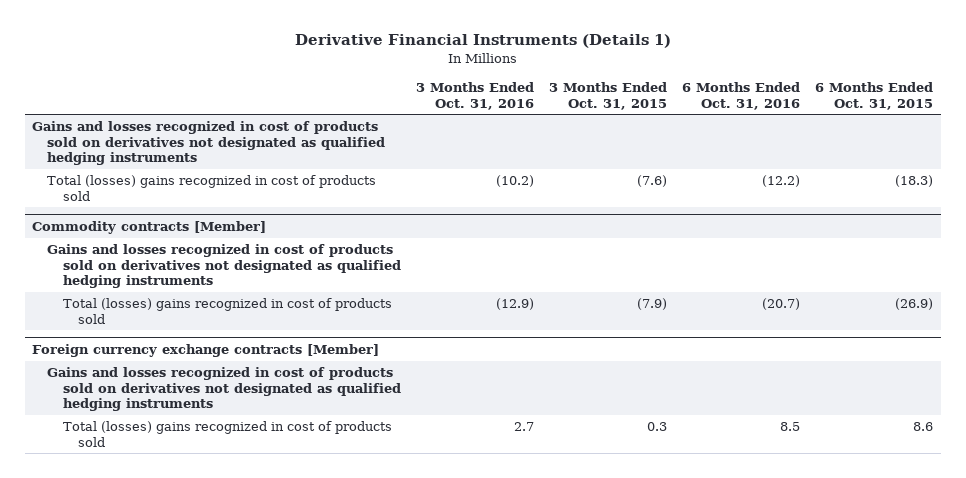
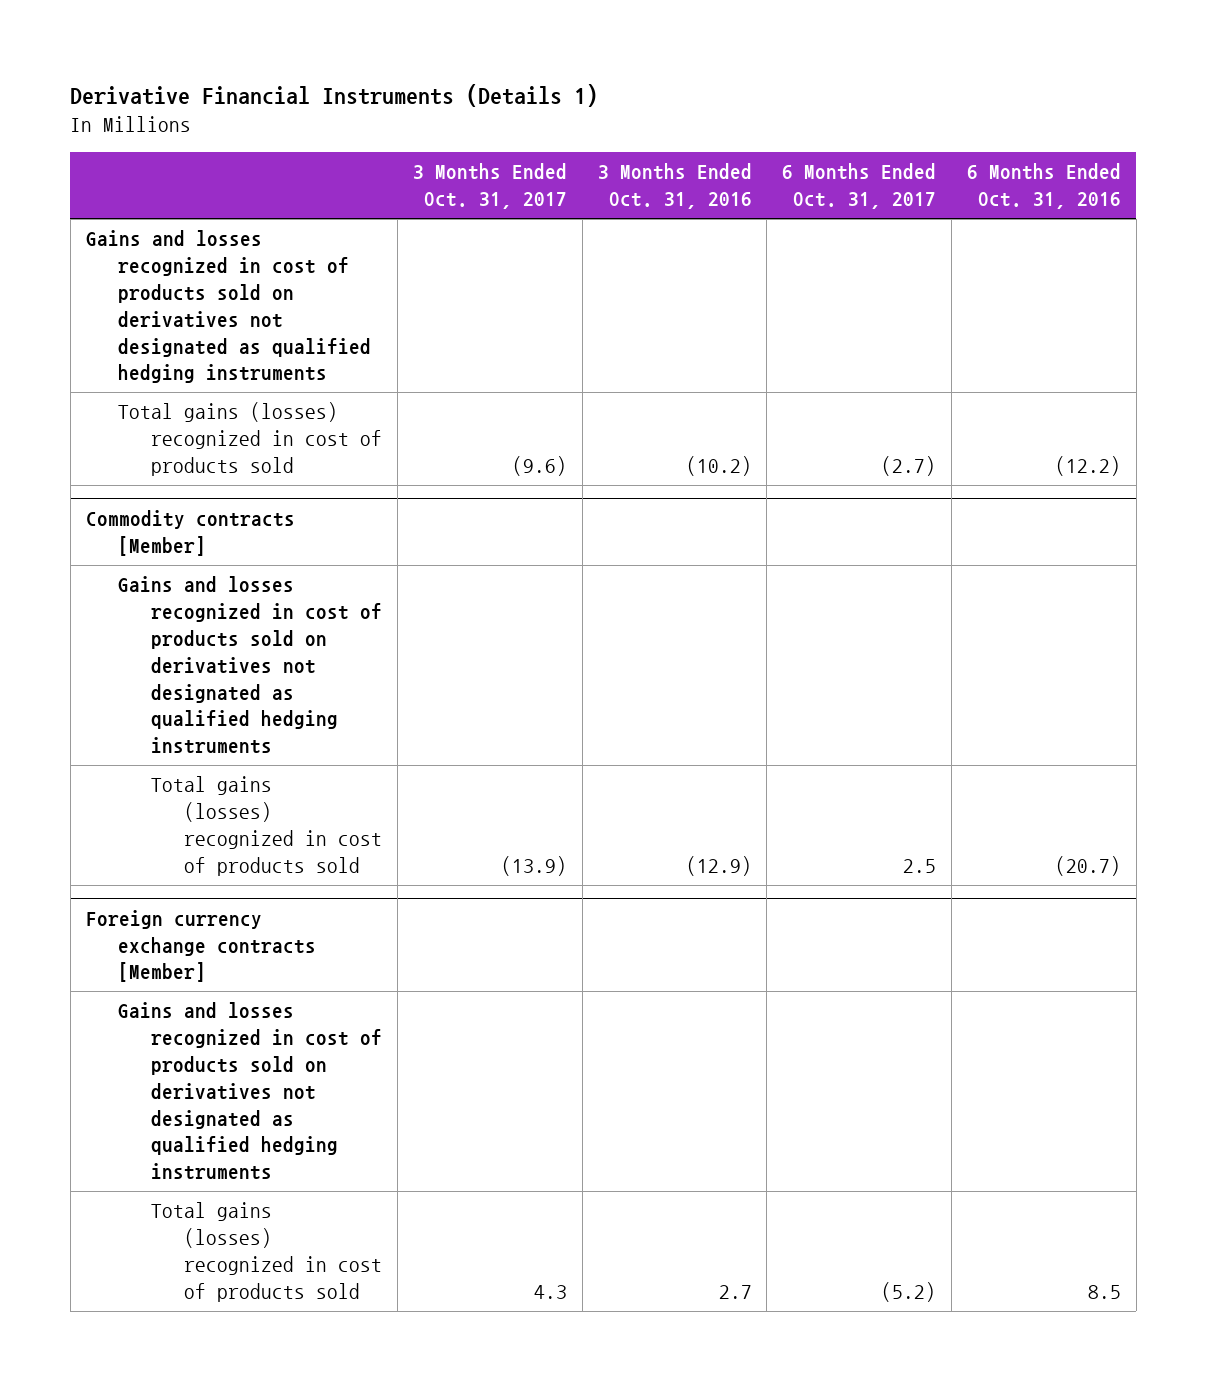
[548,82,667,110] 3 Months Ended Oct. 31, 2015 -> none
[815,82,934,110] 6 Months Ended Oct. 31, 2015 -> none
none -> [412,163,567,209] 3 Months Ended Oct. 31, 2017
none -> [782,163,937,209] 6 Months Ended Oct. 31, 2017
[47,175,377,201] Total (losses) gains recognized in cost of products sold -> [118,402,383,477] Total gains (losses) recognized in cost of products sold
[62,298,392,324] Total (losses) gains recognized in cost of products sold -> [151,776,382,876] Total gains (losses) recognized in cost of products sold
[62,421,392,447] Total (losses) gains recognized in cost of products sold -> [151,1202,382,1302] Total gains (losses) recognized in cost of products sold

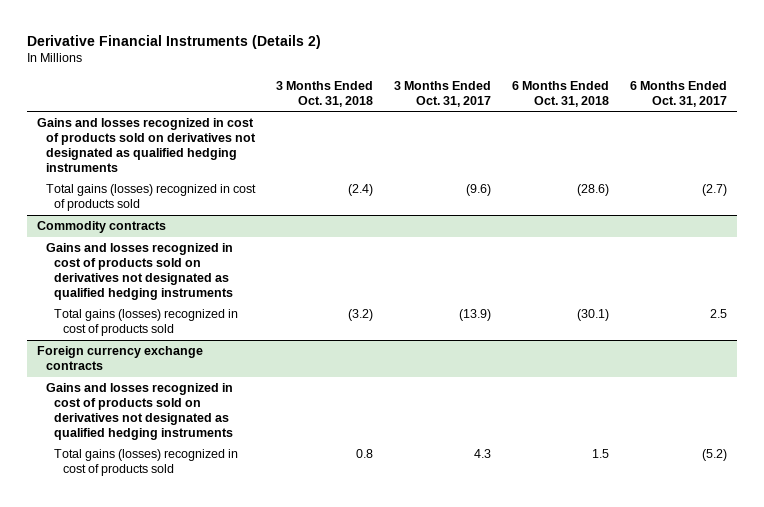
[70,83,599,107] Derivative Financial Instruments (Details 1) -> [26,34,321,49] Derivative Financial Instruments (Details 2)
[597,163,752,209] 3 Months Ended Oct. 31, 2016 -> none
[967,163,1122,209] 6 Months Ended Oct. 31, 2016 -> none
none -> [275,80,373,107] 3 Months Ended Oct. 31, 2018
none -> [511,80,609,107] 6 Months Ended Oct. 31, 2018
[85,509,295,556] Commodity contracts [Member] -> [37,221,167,234] Commodity contracts
[85,909,317,983] Foreign currency exchange contracts [Member] -> [37,346,204,370] Foreign currency exchange contracts

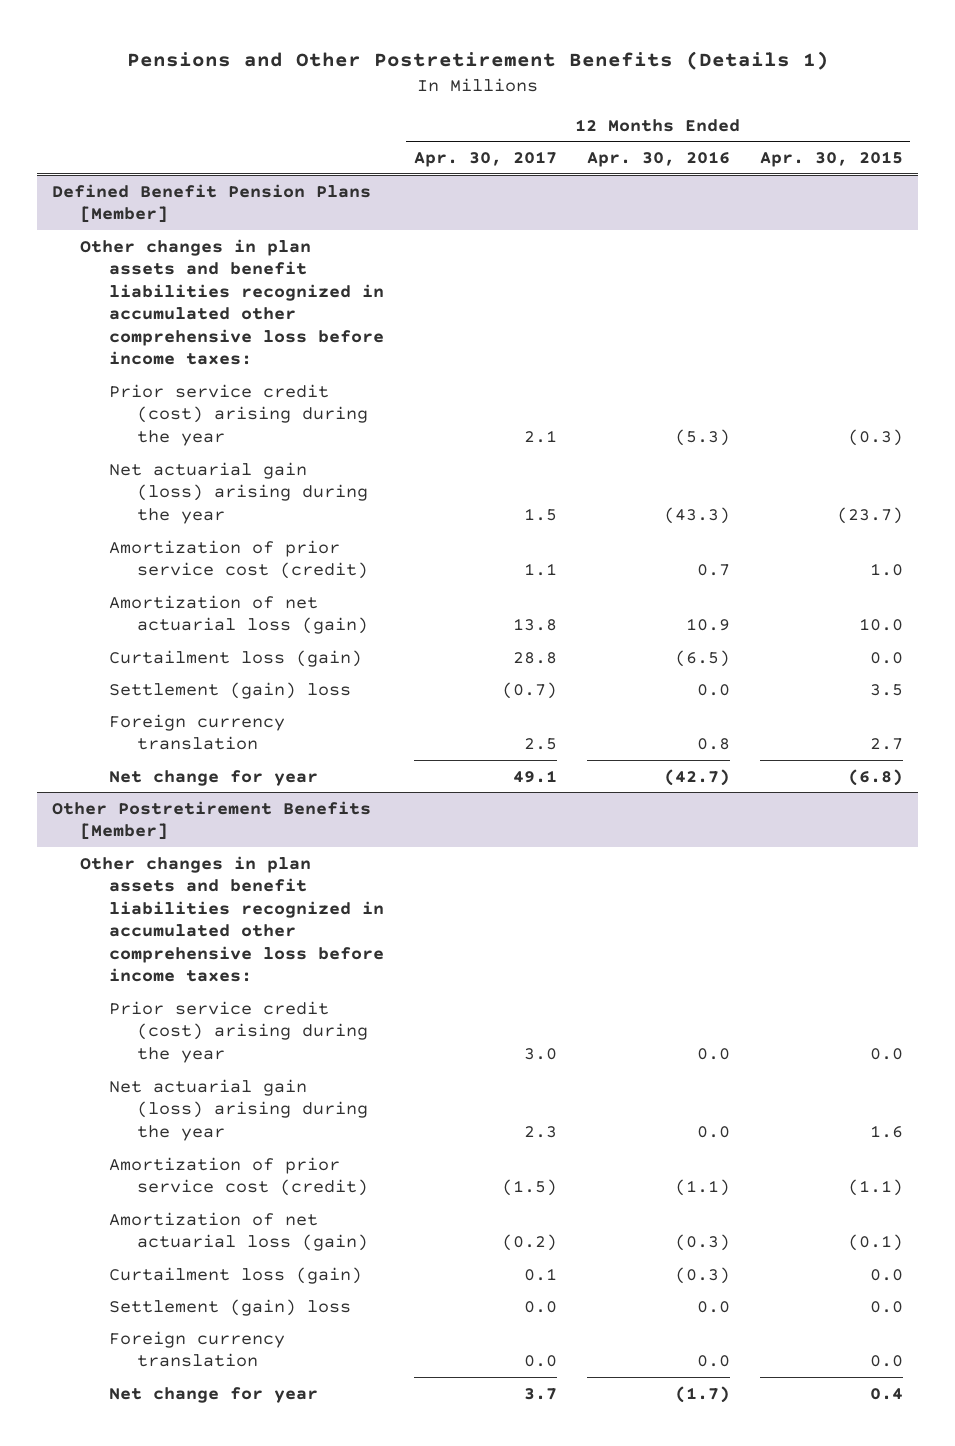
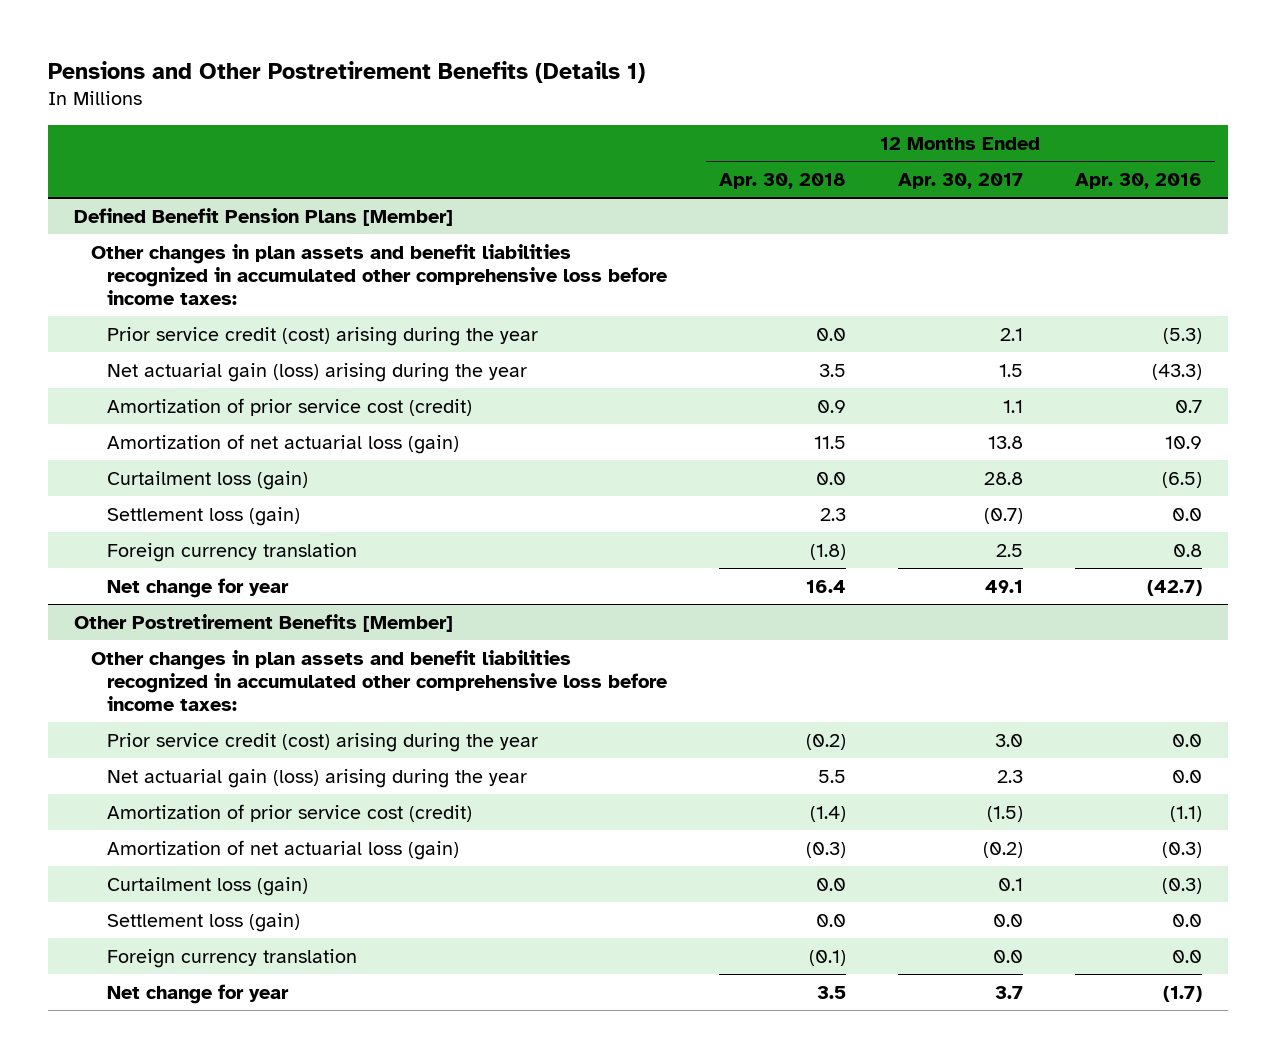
[759,150,903,167] Apr. 30, 2015 -> none
none -> [718,172,846,189] Apr. 30, 2018
[108,681,351,699] Settlement (gain) loss -> [106,506,300,526] Settlement loss (gain)
[108,1298,351,1316] Settlement (gain) loss -> [106,912,300,932] Settlement loss (gain)

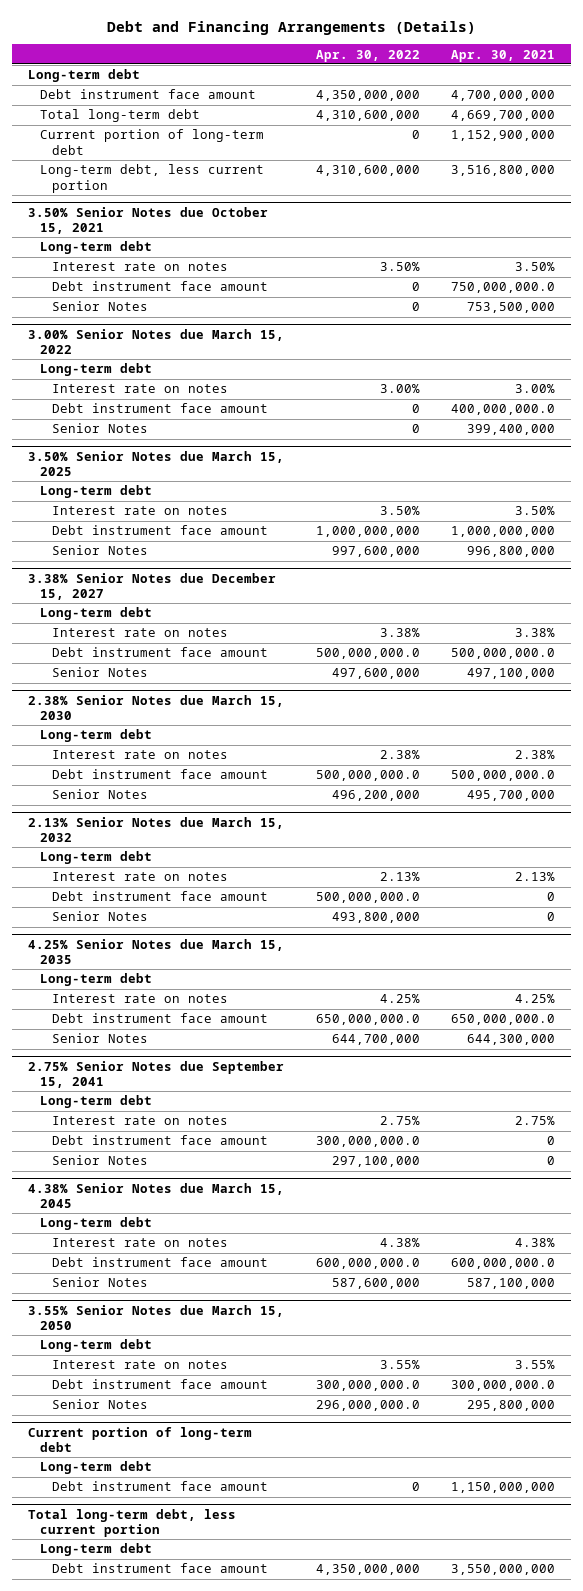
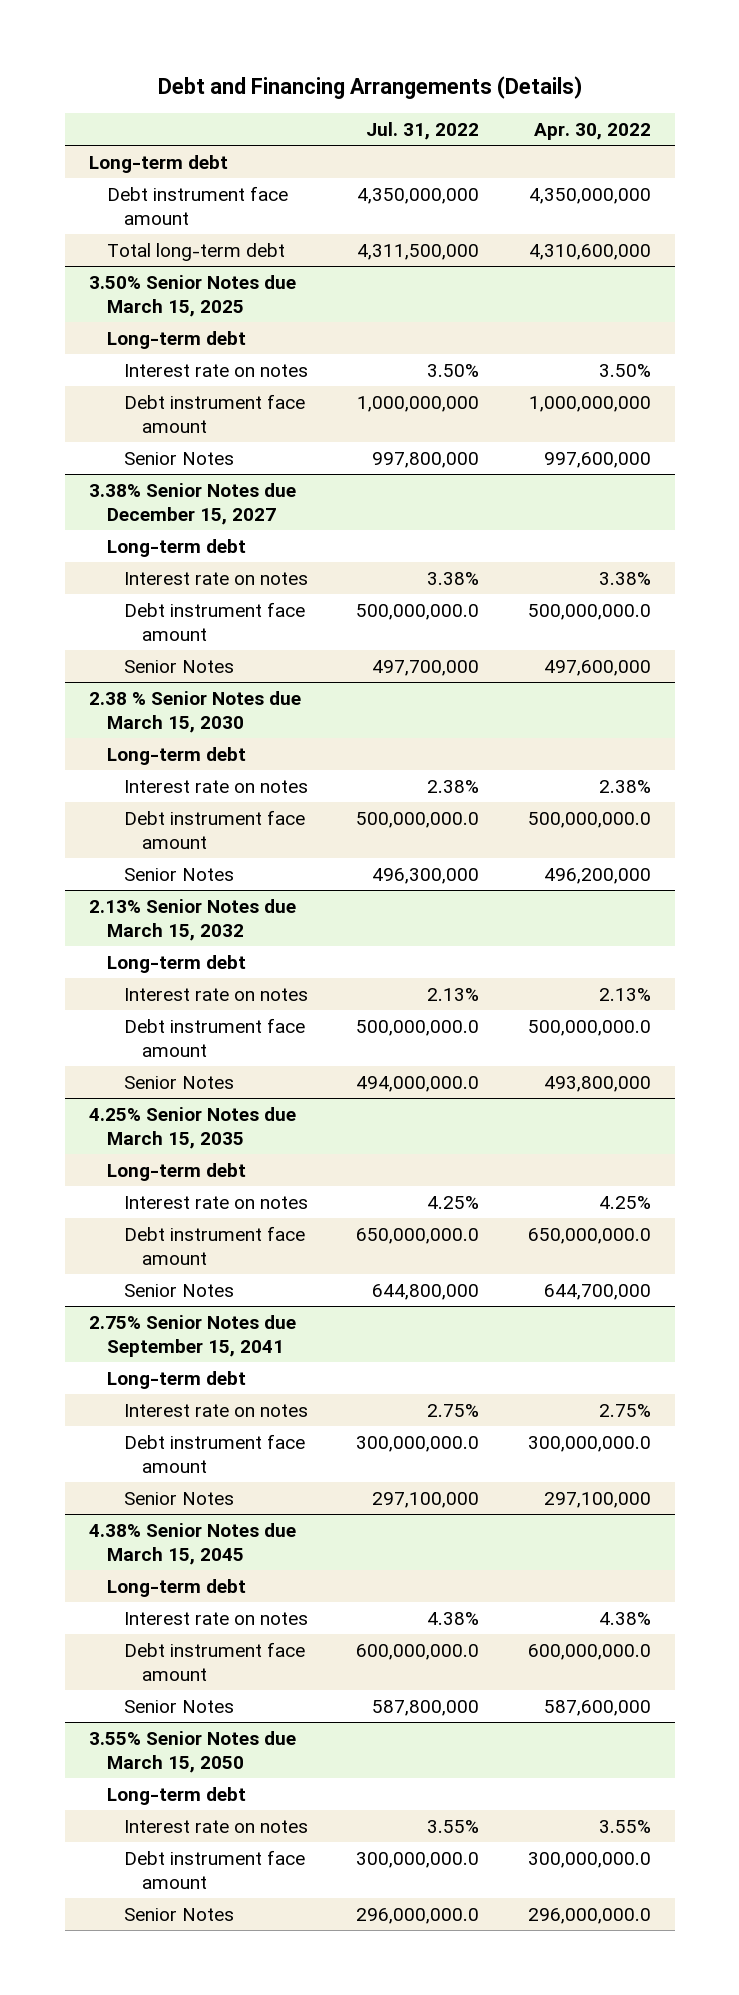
[451,49,556,62] Apr. 30, 2021 -> none
none -> [366,121,480,140] Jul. 31, 2022
[40,129,265,155] Current portion of long-term debt -> none
[40,164,265,193] Long-term debt, less current portion -> none
[27,206,268,235] 3.50% Senior Notes due October 15, 2021 -> none
[40,241,153,255] Long-term debt -> none
[52,262,229,272] Interest rate on notes -> none
[52,281,269,292] Debt instrument face amount -> none
[52,301,149,312] Senior Notes -> none
[27,328,284,355] 3.00% Senior Notes due March 15, 2022 -> none
[40,363,153,377] Long-term debt -> none
[52,384,229,394] Interest rate on notes -> none
[52,403,269,414] Debt instrument face amount -> none
[52,423,149,434] Senior Notes -> none
[27,694,284,721] 2.38% Senior Notes due March 15, 2030 -> [88,690,301,733] 2.38 % Senior Notes due March 15, 2030
[27,1426,252,1453] Current portion of long-term debt -> none
[40,1461,153,1475] Long-term debt -> none
[52,1481,269,1492] Debt instrument face amount -> none
[27,1508,236,1538] Total long-term debt, less current portion -> none
[40,1543,153,1557] Long-term debt -> none
[52,1563,269,1574] Debt instrument face amount -> none

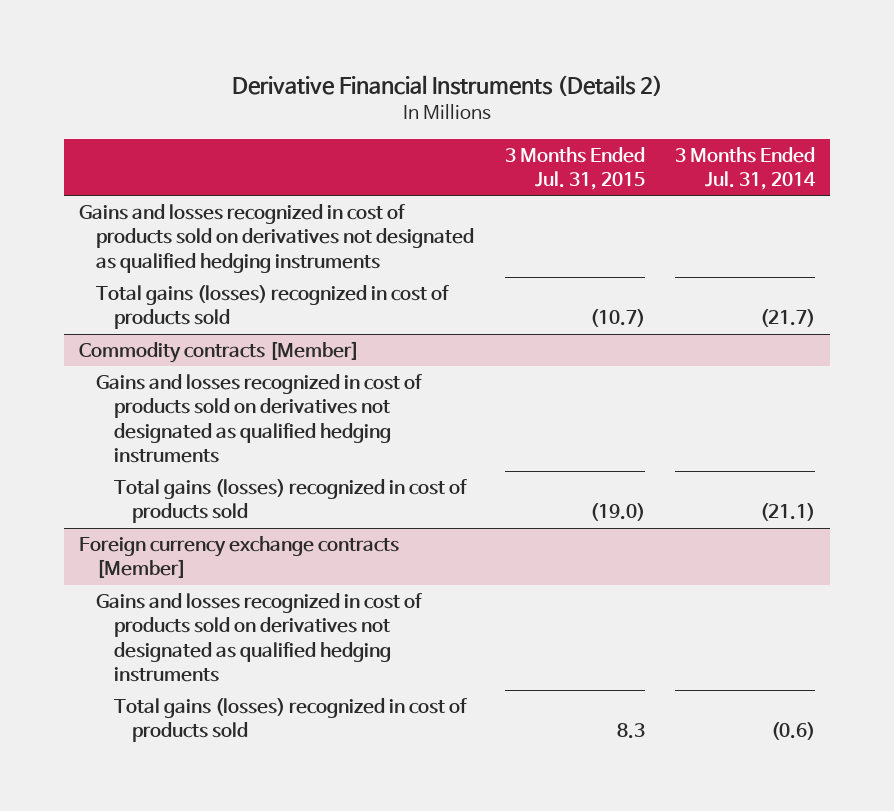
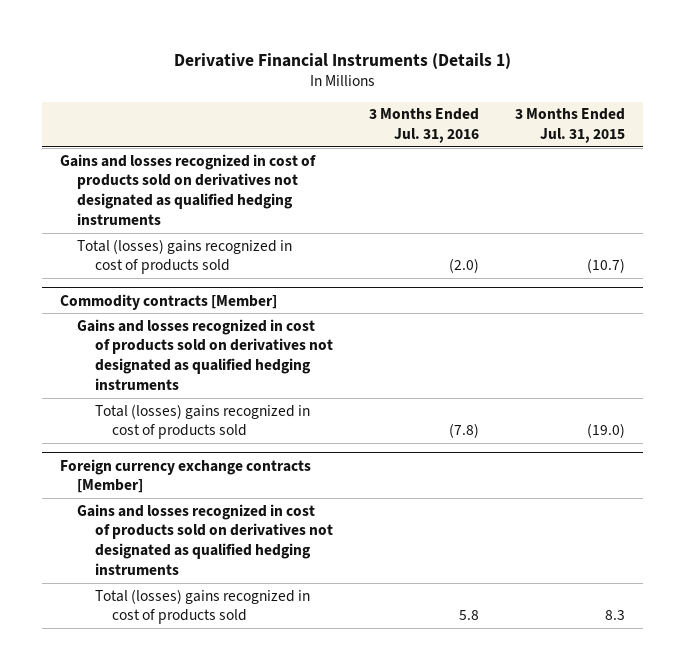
[231,75,663,97] Derivative Financial Instruments (Details 2) -> [173,52,511,69] Derivative Financial Instruments (Details 1)
[675,146,817,191] 3 Months Ended Jul. 31, 2014 -> none
none -> [368,108,479,144] 3 Months Ended Jul. 31, 2016
[96,285,450,330] Total gains (losses) recognized in cost of products sold -> [77,238,293,275] Total (losses) gains recognized in cost of products sold
[113,479,467,524] Total gains (losses) recognized in cost of products sold -> [94,403,310,440] Total (losses) gains recognized in cost of products sold
[113,698,467,743] Total gains (losses) recognized in cost of products sold -> [94,588,310,625] Total (losses) gains recognized in cost of products sold

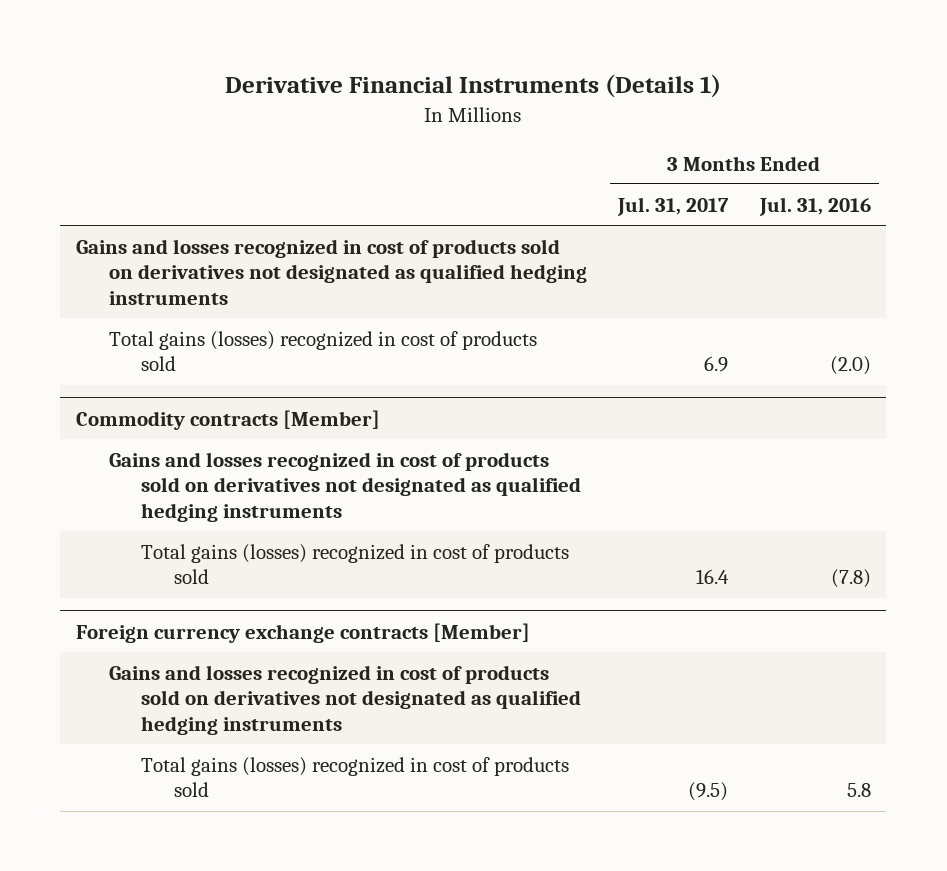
[515,108,626,144] 3 Months Ended Jul. 31, 2015 -> none
none -> [617,196,730,216] Jul. 31, 2017
[77,238,293,275] Total (losses) gains recognized in cost of products sold -> [108,330,537,372] Total gains (losses) recognized in cost of products sold
[94,403,310,440] Total (losses) gains recognized in cost of products sold -> [141,543,570,585] Total gains (losses) recognized in cost of products sold
[94,588,310,625] Total (losses) gains recognized in cost of products sold -> [141,756,570,798] Total gains (losses) recognized in cost of products sold

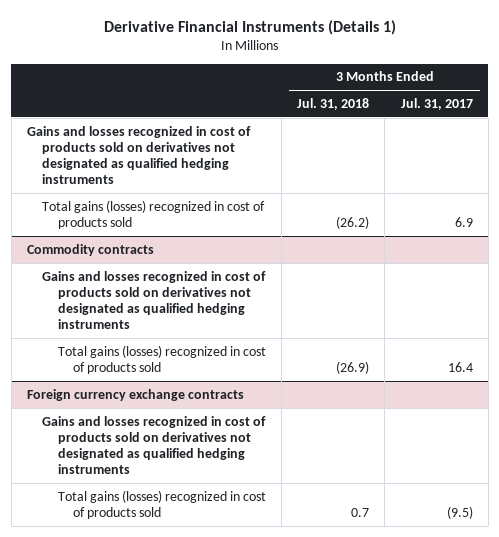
[758,196,871,216] Jul. 31, 2016 -> none
none -> [297,97,370,110] Jul. 31, 2018
[76,409,381,430] Commodity contracts [Member] -> [26,243,154,256] Commodity contracts
[76,622,531,643] Foreign currency exchange contracts [Member] -> [26,388,244,401] Foreign currency exchange contracts

